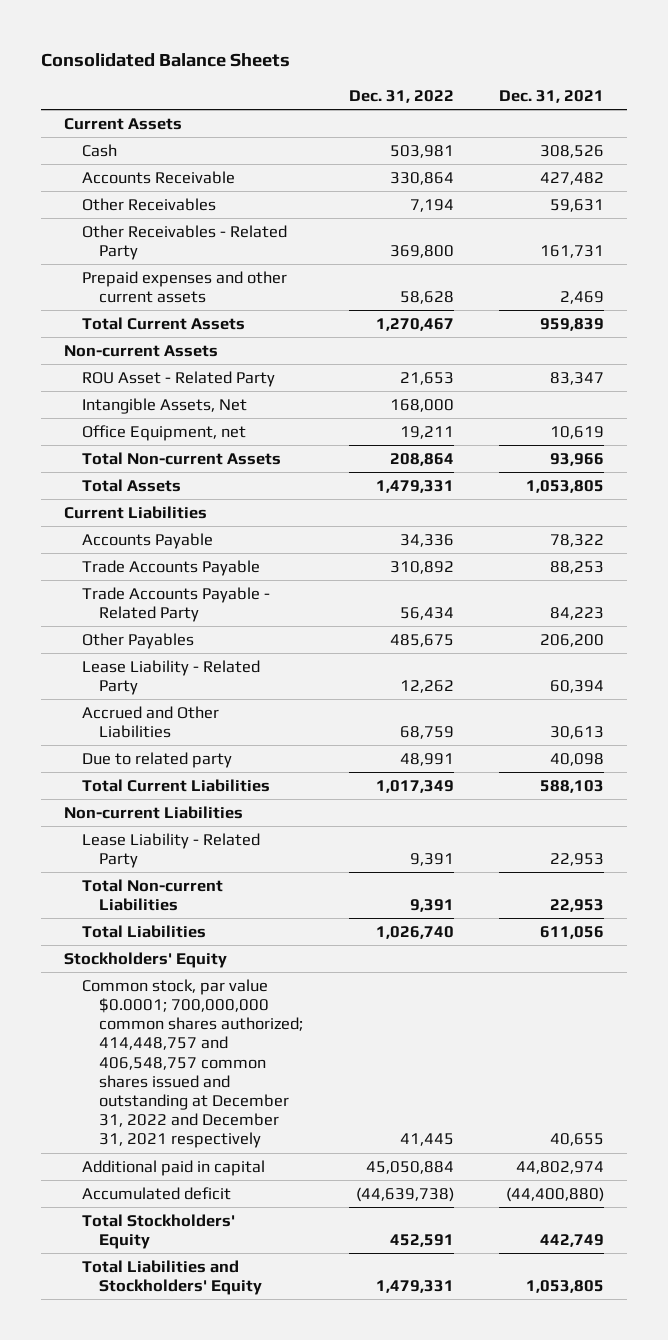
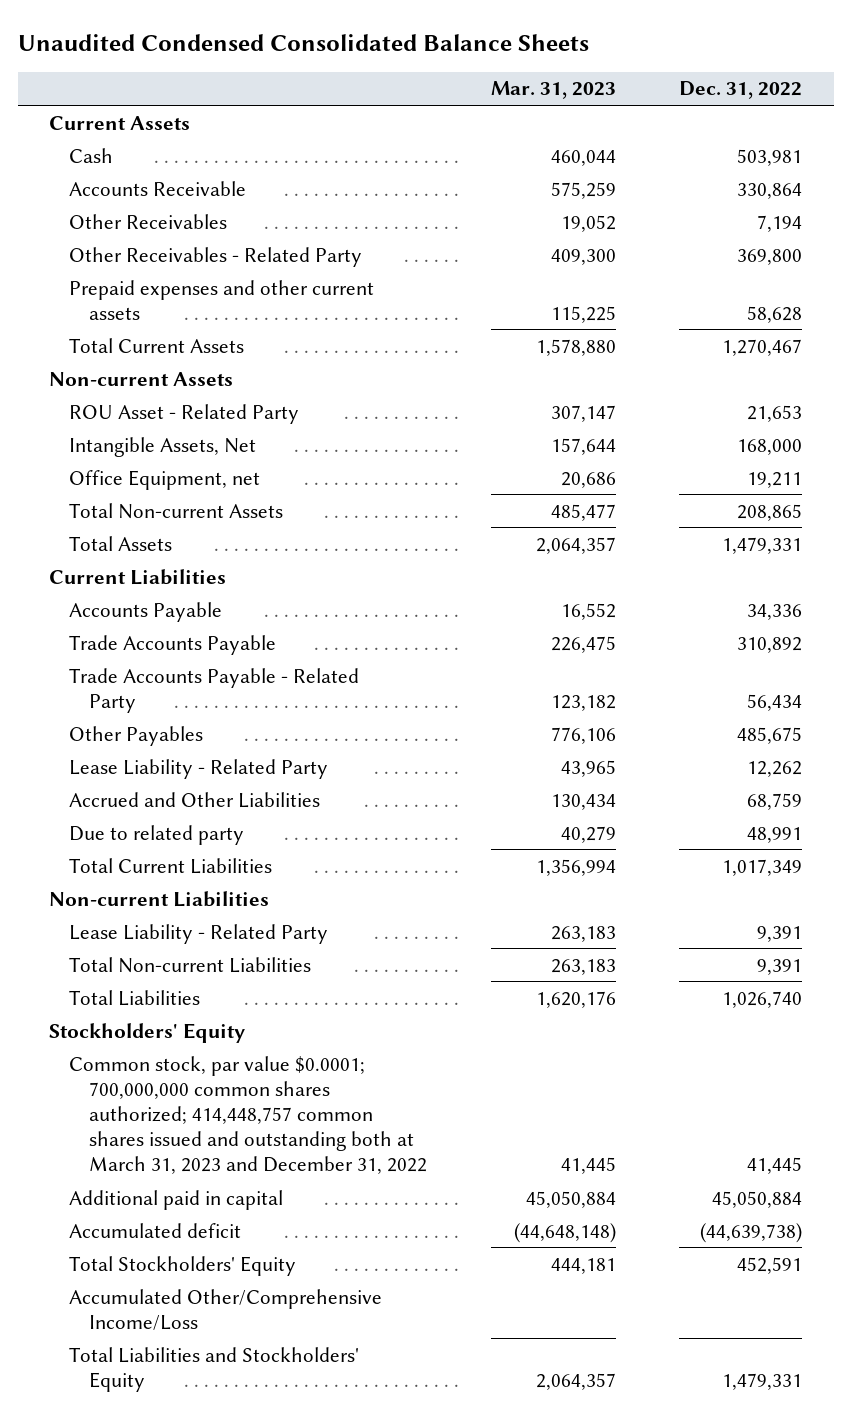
[41,53,291,68] Consolidated Balance Sheets -> [17,33,589,51] Unaudited Condensed Consolidated Balance Sheets
[499,90,605,104] Dec. 31, 2021 -> none
none -> [490,81,616,100] Mar. 31, 2023
[389,452,454,466] 208,864 -> [737,503,803,521] 208,865
[81,978,304,1149] Common stock, par value $0.0001; 700,000,000 common shares authorized; 414,448,757 and 406,548,757 common shares issued and outstanding at December 31, 2022 and December 31, 2021 respectively -> [69,1055,428,1174] Common stock, par value $0.0001; 700,000,000 common shares authorized; 414,448,757 common shares issued and outstanding both at March 31, 2023 and December 31, 2022
none -> [69,1288,383,1330] Accumulated Other/Comprehensive Income/Loss

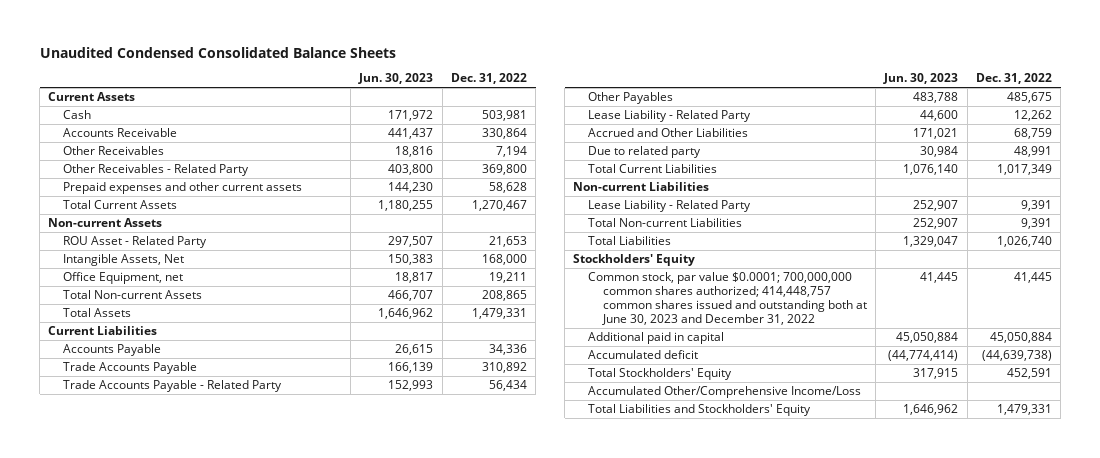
[490,81,616,100] Mar. 31, 2023 -> none
none -> [358,73,434,85] Jun. 30, 2023
[69,1055,428,1174] Common stock, par value $0.0001; 700,000,000 common shares authorized; 414,448,757 common shares issued and outstanding both at March 31, 2023 and December 31, 2022 -> [588,272,867,325] Common stock, par value $0.0001; 700,000,000 common shares authorized; 414,448,757 common shares issued and outstanding both at June 30, 2023 and December 31, 2022

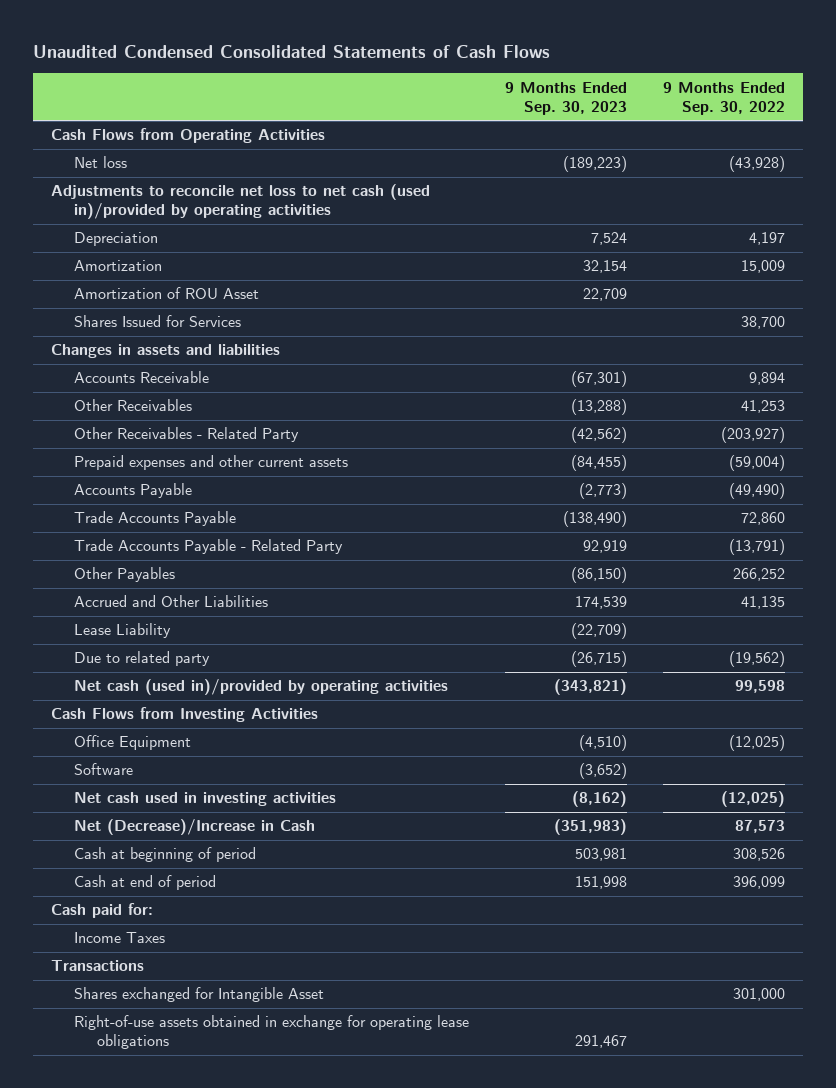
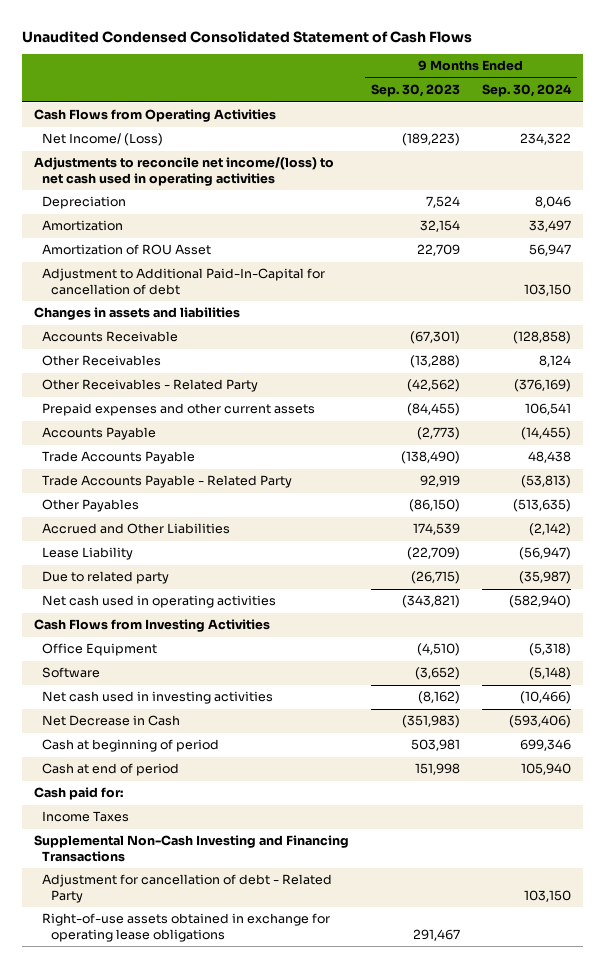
[33,44,551,58] Unaudited Condensed Consolidated Statements of Cash Flows -> [22,30,473,43] Unaudited Condensed Consolidated Statement of Cash Flows
[662,81,785,115] 9 Months Ended Sep. 30, 2022 -> none
none -> [482,84,573,98] Sep. 30, 2024
[74,156,128,169] Net loss -> [42,133,164,147] Net Income/ (Loss)
[51,184,431,220] Adjustments to reconcile net loss to net cash (used in)/provided by operating activities -> [33,157,334,186] Adjustments to reconcile net income/(loss) to net cash used in operating activities
[74,315,242,328] Shares Issued for Services -> none
none -> [42,268,326,295] Adjustment to Additional Paid-In-Capital for cancellation of debt
[74,679,449,696] Net cash (used in)/provided by operating activities -> [42,595,277,609] Net cash used in operating activities
[74,819,316,836] Net (Decrease)/Increase in Cash -> [42,715,181,727] Net Decrease in Cash
[51,960,145,972] Transactions -> none
[74,987,325,1003] Shares exchanged for Intangible Asset -> none
none -> [33,835,349,862] Supplemental Non-Cash Investing and Financing Transactions
none -> [42,874,333,903] Adjustment for cancellation of debt - Related Party

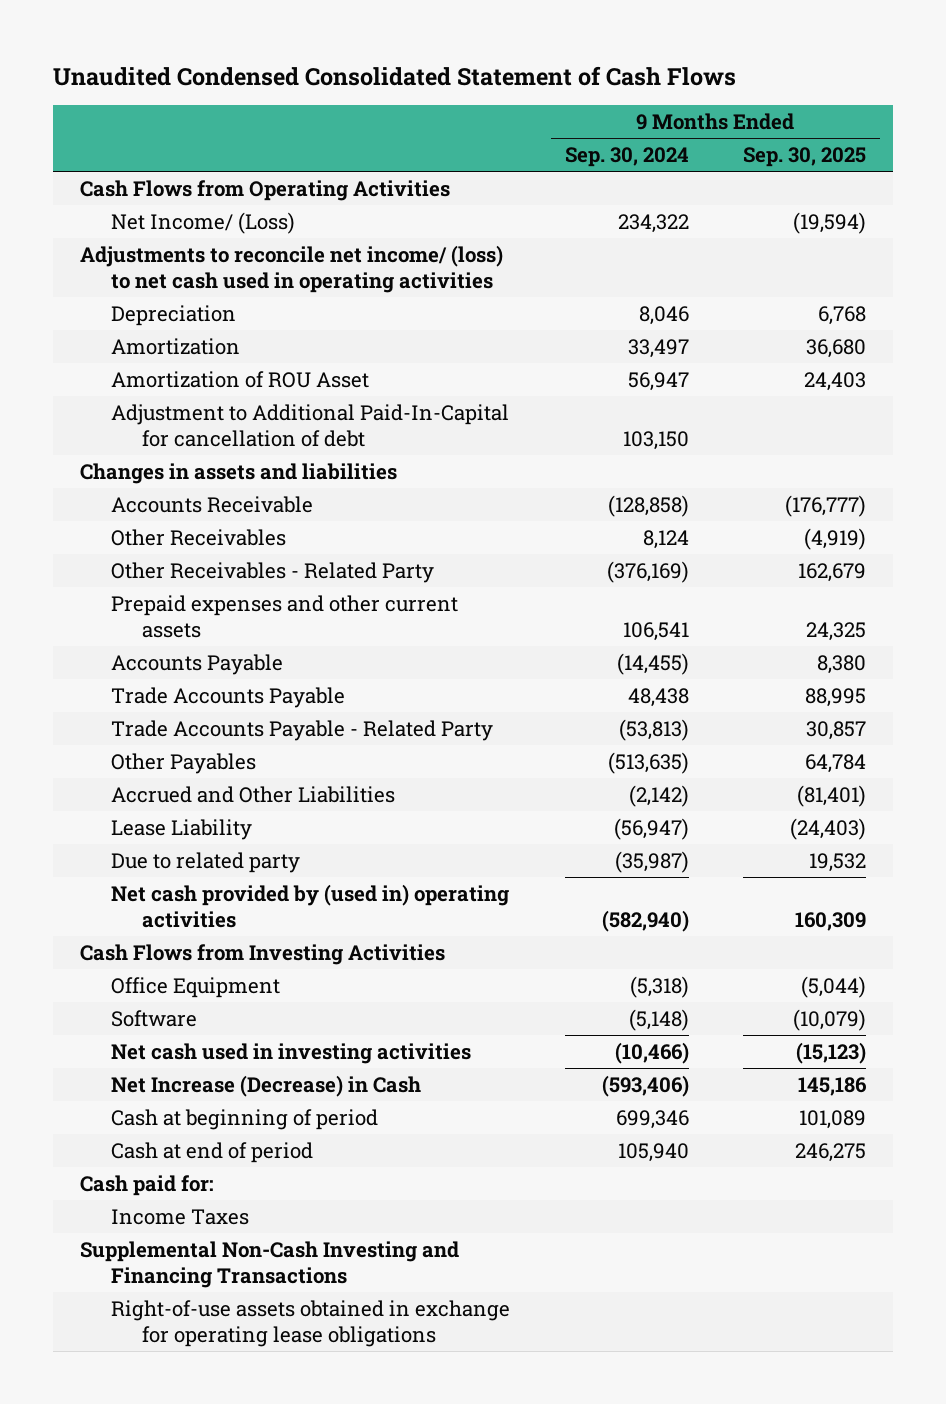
[370,84,460,98] Sep. 30, 2023 -> none
none -> [743,147,867,168] Sep. 30, 2025
[33,157,334,186] Adjustments to reconcile net income/(loss) to net cash used in operating activities -> [80,244,504,294] Adjustments to reconcile net income/ (loss) to net cash used in operating activities
[42,595,277,609] Net cash used in operating activities -> [111,883,510,929] Net cash provided by (used in) operating activities
[42,715,181,727] Net Decrease in Cash -> [111,1074,422,1097] Net Increase (Decrease) in Cash
[42,874,333,903] Adjustment for cancellation of debt - Related Party -> none

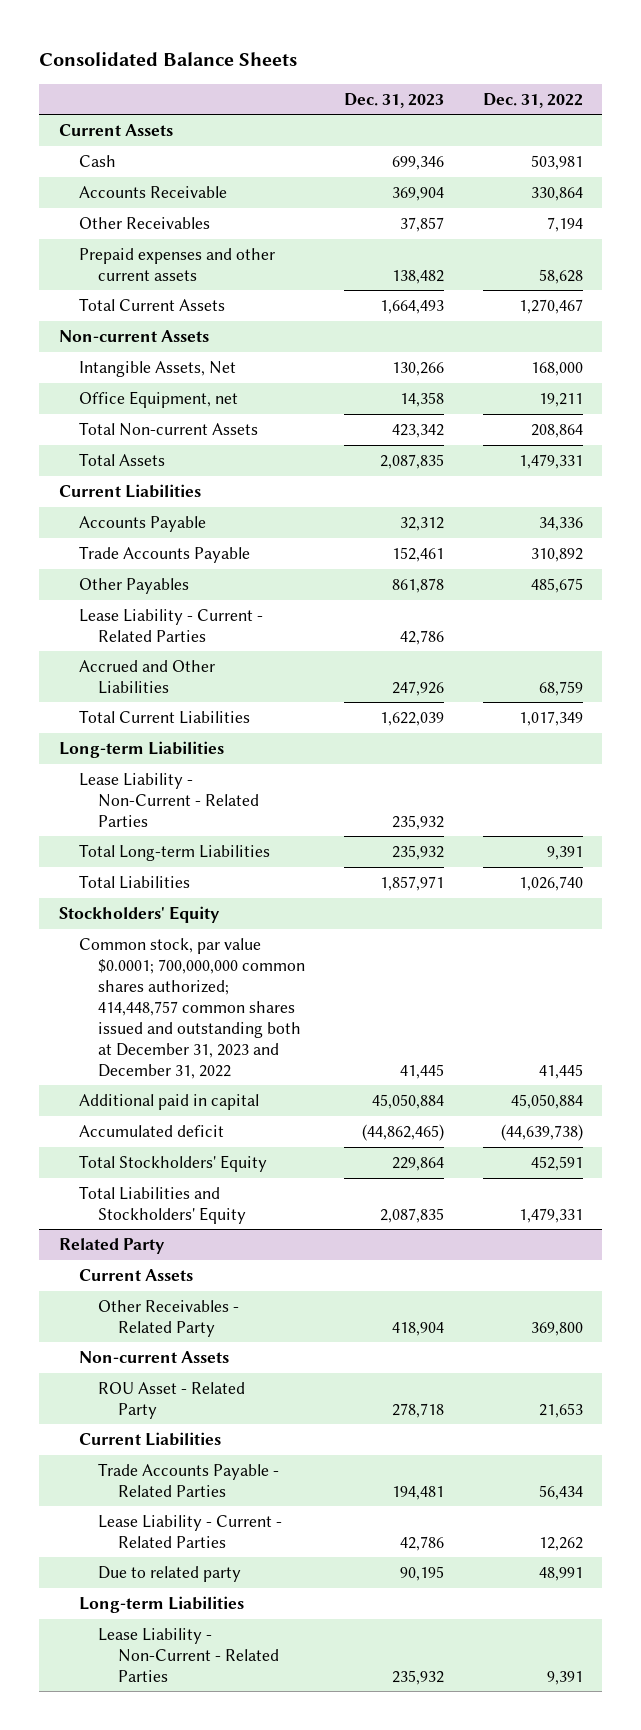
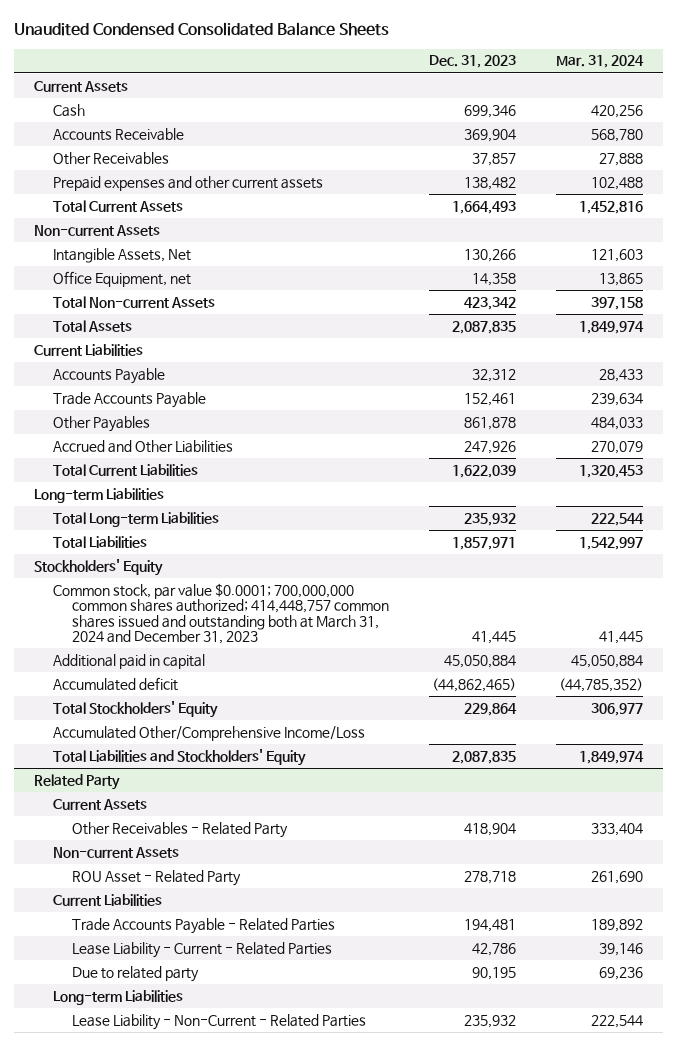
[39,52,298,67] Consolidated Balance Sheets -> [14,22,390,37] Unaudited Condensed Consolidated Balance Sheets
[482,92,583,108] Dec. 31, 2022 -> none
none -> [556,55,645,69] Mar. 31, 2024
[78,608,263,642] Lease Liability - Current - Related Parties -> none
[78,772,260,827] Lease Liability - Non-Current - Related Parties -> none
[78,937,306,1079] Common stock, par value $0.0001; 700,000,000 common shares authorized; 414,448,757 common shares issued and outstanding both at December 31, 2023 and December 31, 2022 -> [53,582,390,645] Common stock, par value $0.0001; 700,000,000 common shares authorized; 414,448,757 common shares issued and outstanding both at March 31, 2024 and December 31, 2023
none -> [53,725,366,741] Accumulated Other/Comprehensive Income/Loss

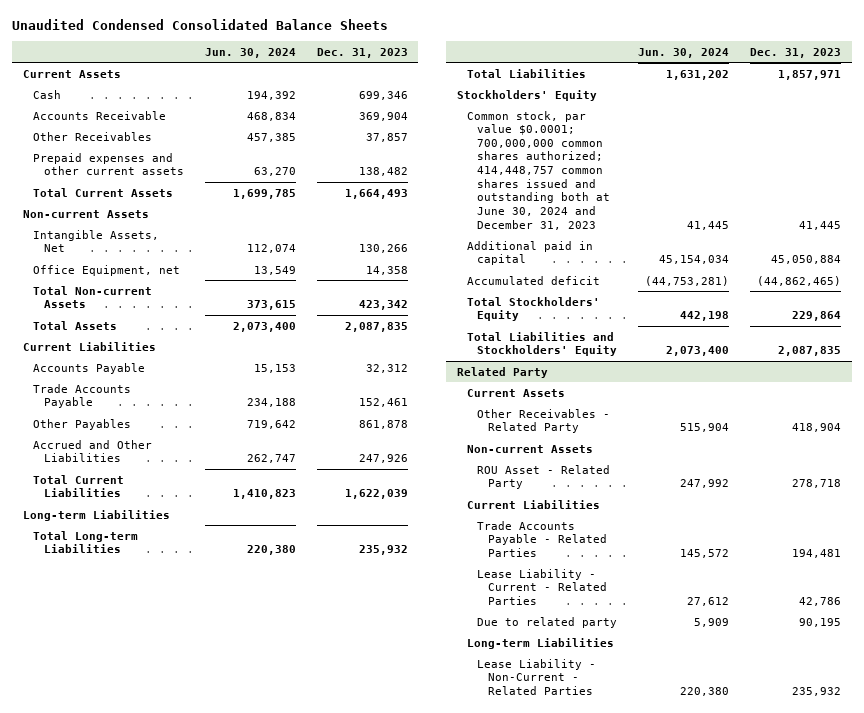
[556,55,645,69] Mar. 31, 2024 -> none
none -> [204,47,296,58] Jun. 30, 2024
[53,582,390,645] Common stock, par value $0.0001; 700,000,000 common shares authorized; 414,448,757 common shares issued and outstanding both at March 31, 2024 and December 31, 2023 -> [466,110,611,230] Common stock, par value $0.0001; 700,000,000 common shares authorized; 414,448,757 common shares issued and outstanding both at June 30, 2024 and December 31, 2023
[53,725,366,741] Accumulated Other/Comprehensive Income/Loss -> none

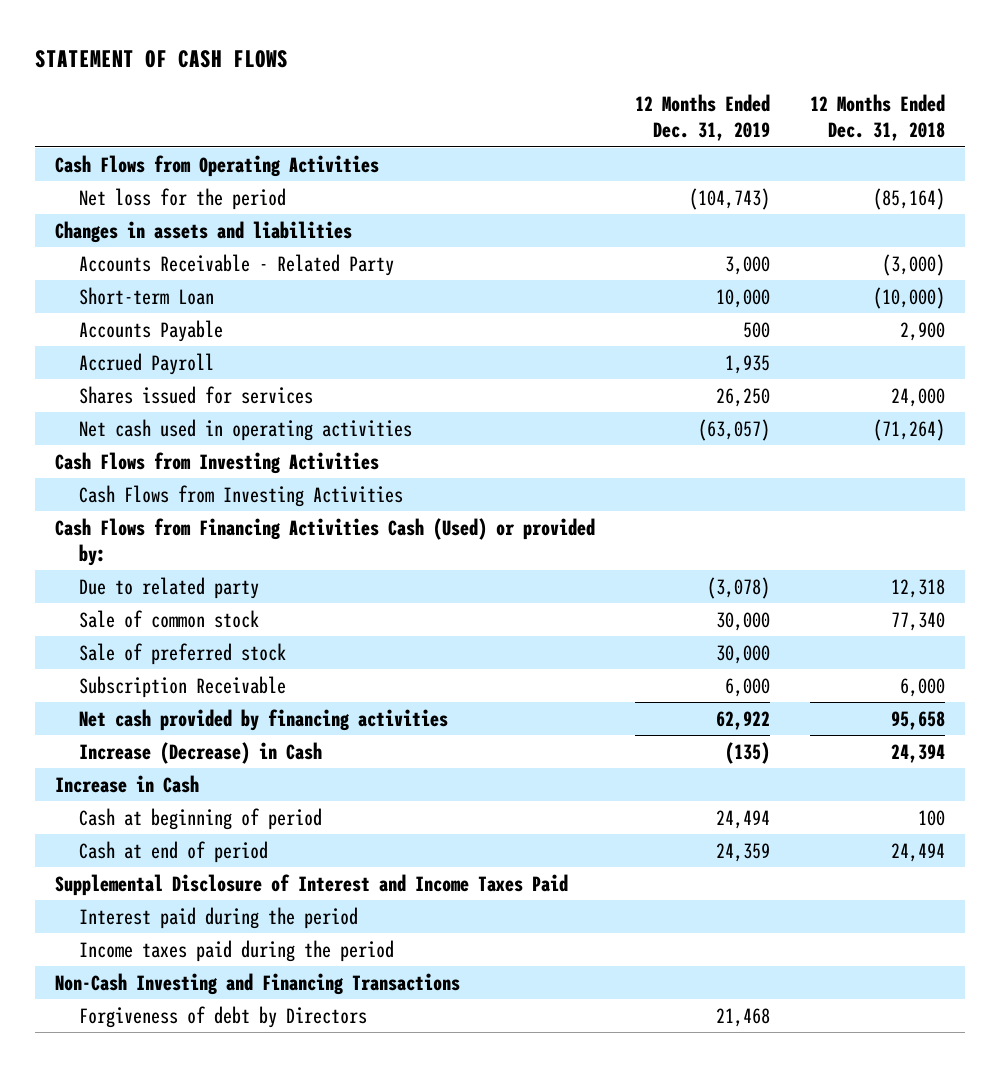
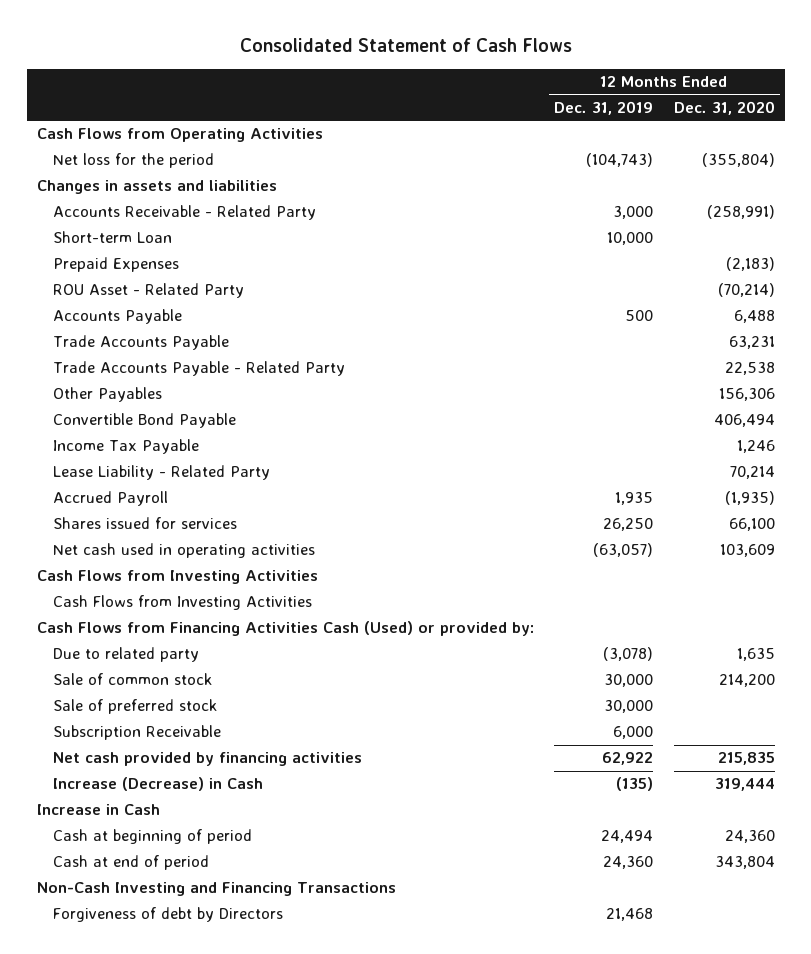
[34,49,288,68] STATEMENT OF CASH FLOWS -> [239,38,572,53] Consolidated Statement of Cash Flows
[809,94,945,142] 12 Months Ended Dec. 31, 2018 -> none
none -> [673,100,775,115] Dec. 31, 2020
none -> [53,257,180,273] Prepaid Expenses
none -> [53,283,245,299] ROU Asset - Related Party
none -> [53,335,230,351] Trade Accounts Payable
none -> [53,361,346,377] Trade Accounts Payable - Related Party
none -> [53,387,163,403] Other Payables
none -> [53,413,237,429] Convertible Bond Payable
none -> [53,439,200,455] Income Tax Payable
none -> [53,465,271,481] Lease Liability - Related Party
[54,873,568,896] Supplemental Disclosure of Interest and Income Taxes Paid -> none
[79,906,359,929] Interest paid during the period -> none
[79,939,395,962] Income taxes paid during the period -> none
[715,842,770,862] 24,359 -> [603,856,654,870] 24,360

